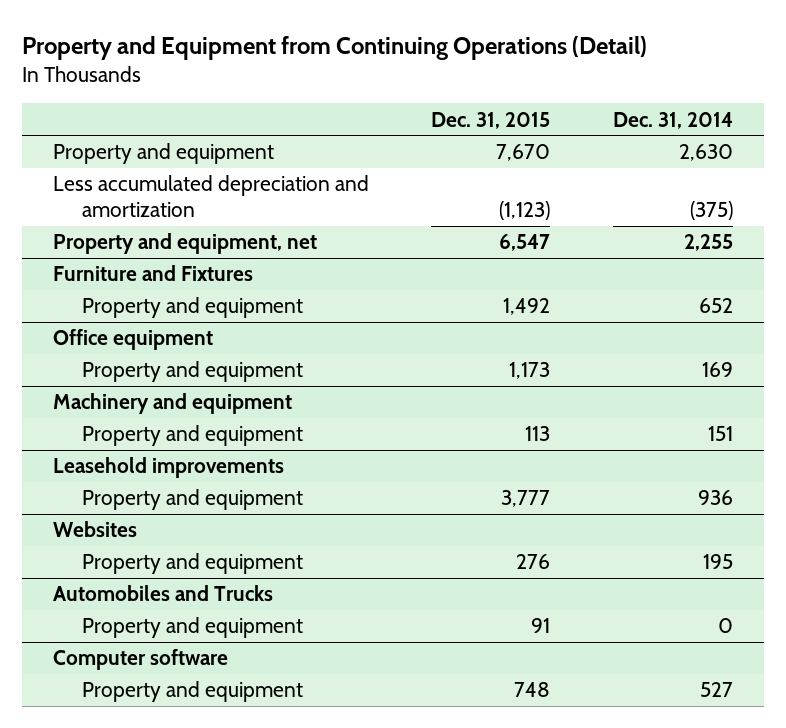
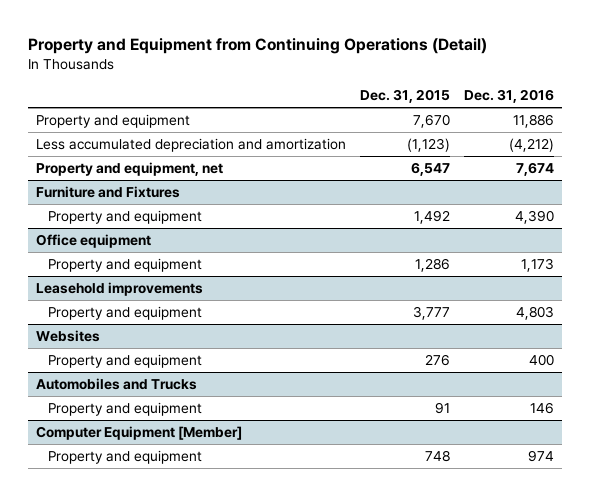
[612,111,733,129] Dec. 31, 2014 -> none
none -> [464,89,555,104] Dec. 31, 2016
[53,393,293,415] Machinery and equipment -> none
[81,425,303,447] Property and equipment -> none
[509,362,551,380] 1,173 -> [415,258,451,273] 1,286
[53,649,229,671] Computer software -> none
none -> [35,426,242,441] Computer Equipment [Member]

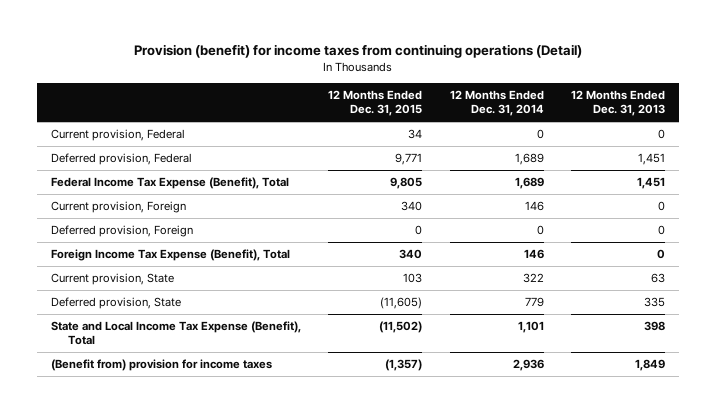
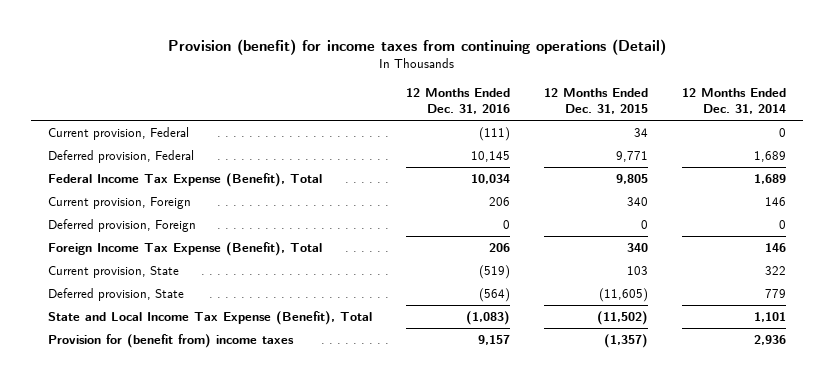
[571,89,666,117] 12 Months Ended Dec. 31, 2013 -> none
none -> [406,88,511,115] 12 Months Ended Dec. 31, 2016
[50,359,272,372] (Benefit from) provision for income taxes -> [48,334,295,349] Provision for (benefit from) income taxes

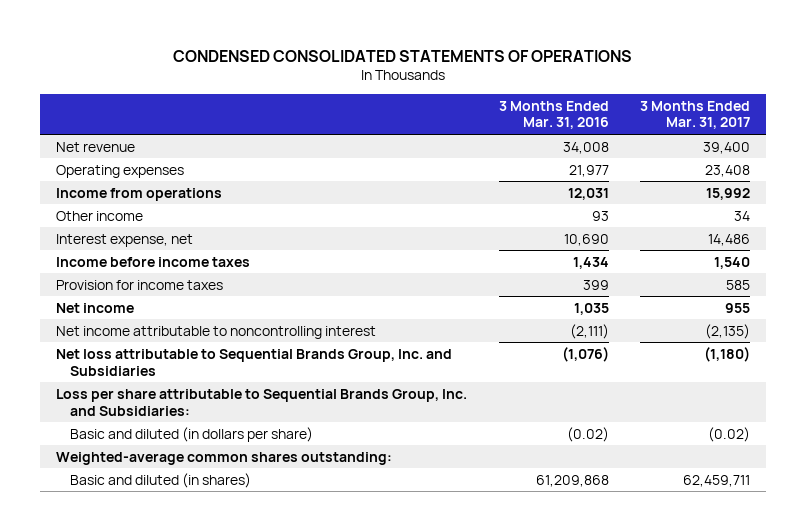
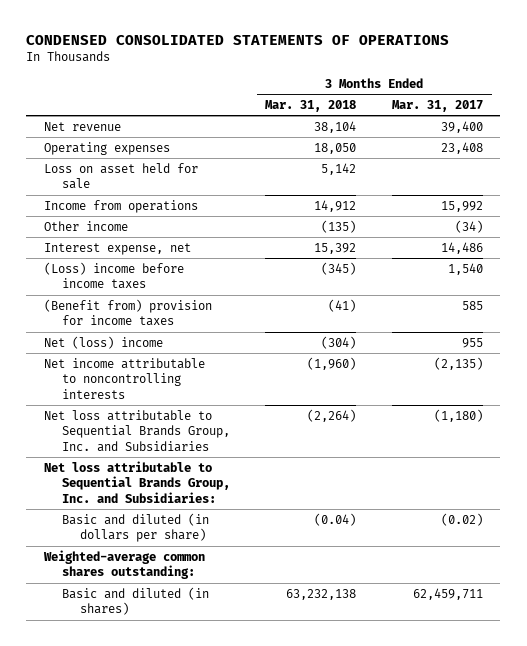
[498,100,609,130] 3 Months Ended Mar. 31, 2016 -> none
none -> [265,100,357,113] Mar. 31, 2018
none -> [44,162,199,190] Loss on asset held for sale
[734,210,751,221] 34 -> [454,219,483,233] (34)
[55,256,250,267] Income before income taxes -> [44,261,185,290] (Loss) income before income taxes
[55,279,223,290] Provision for income taxes -> [44,298,213,327] (Benefit from) provision for income taxes
[55,302,134,313] Net income -> [44,335,164,349] Net (loss) income
[55,325,376,339] Net income attributable to noncontrolling interest -> [44,357,206,399] Net income attributable to noncontrolling interests
[55,388,467,416] Loss per share attributable to Sequential Brands Group, Inc. and Subsidiaries: -> [44,460,231,503] Net loss attributable to Sequential Brands Group, Inc. and Subsidiaries:

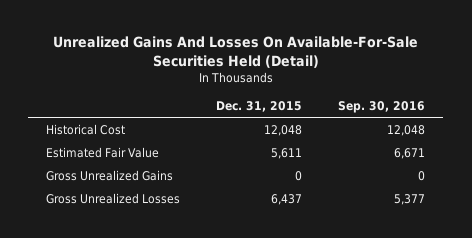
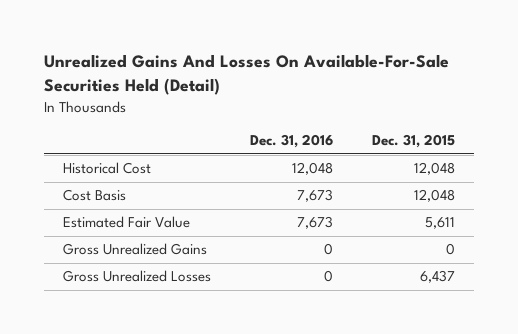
[338,100,426,113] Sep. 30, 2016 -> none
none -> [249,134,333,149] Dec. 31, 2016
none -> [63,189,127,202] Cost Basis

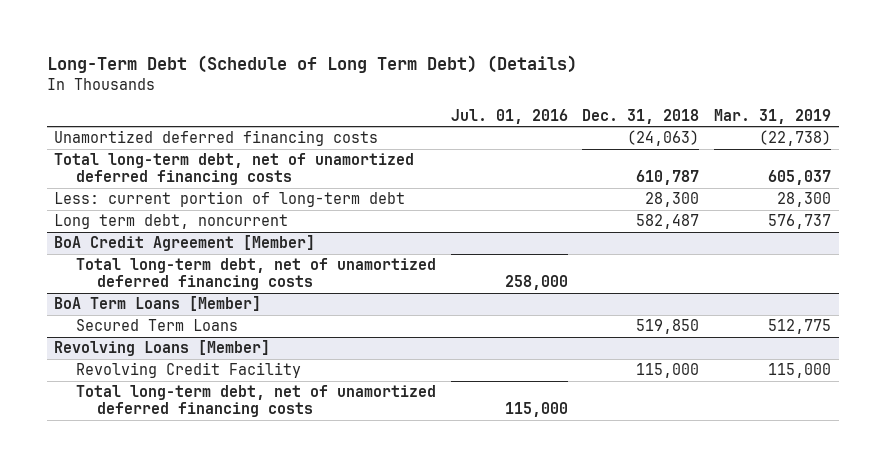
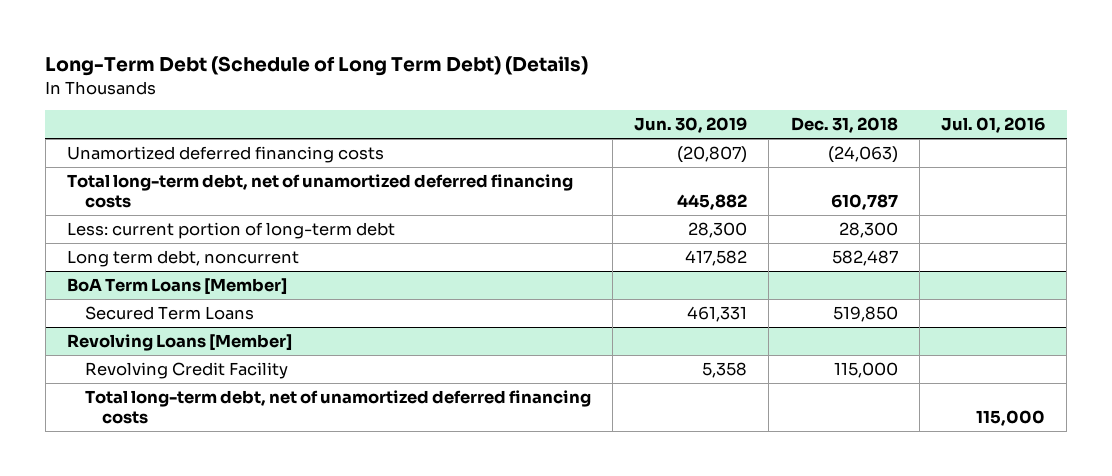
[714,108,832,124] Mar. 31, 2019 -> none
none -> [634,117,748,134] Jun. 30, 2019
[54,235,316,252] BoA Credit Agreement [Member] -> none
[75,258,436,291] Total long-term debt, net of unamortized deferred financing costs -> none

